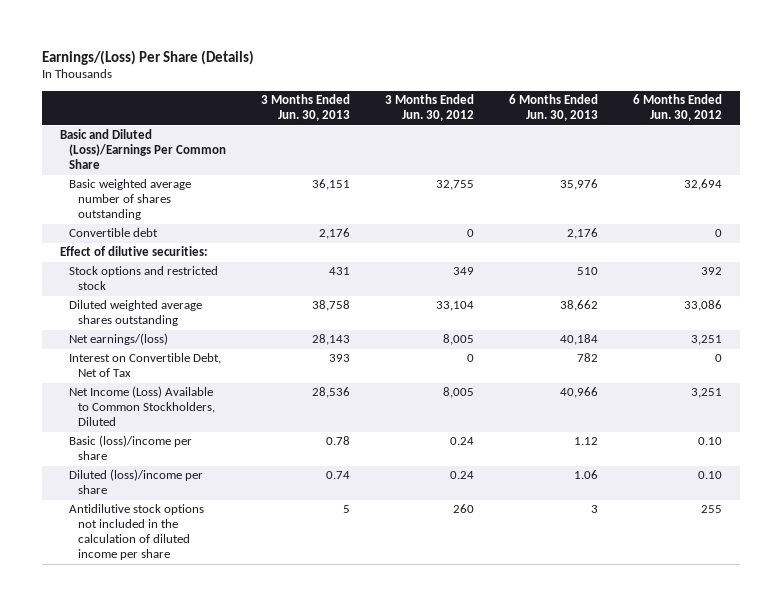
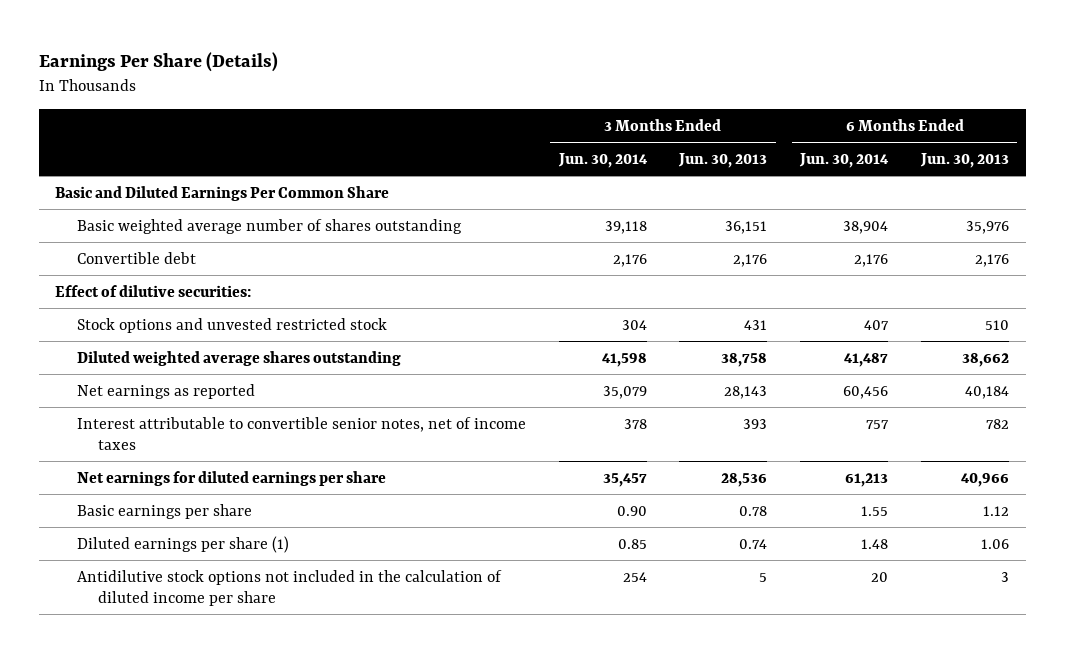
[42,49,255,65] Earnings/(Loss) Per Share (Details) -> [38,51,278,72] Earnings Per Share (Details)
[385,94,475,122] 3 Months Ended Jun. 30, 2012 -> none
[633,94,723,122] 6 Months Ended Jun. 30, 2012 -> none
none -> [557,153,648,169] Jun. 30, 2014
none -> [799,153,890,169] Jun. 30, 2014
[59,129,226,170] Basic and Diluted (Loss)/Earnings Per Common Share -> [55,185,390,201] Basic and Diluted Earnings Per Common Share
[68,266,218,291] Stock options and restricted stock -> [76,317,387,333] Stock options and unvested restricted stock
[68,333,168,346] Net earnings/(loss) -> [76,383,255,399] Net earnings as reported
[68,353,221,378] Interest on Convertible Debt, Net of Tax -> [76,416,526,450] Interest attributable to convertible senior notes, net of income taxes
[68,386,215,427] Net Income (Loss) Available to Common Stockholders, Diluted -> [76,470,386,486] Net earnings for diluted earnings per share
[68,435,192,461] Basic (loss)/income per share -> [76,503,252,519] Basic earnings per share
[68,469,203,495] Diluted (loss)/income per share -> [76,535,289,553] Diluted earnings per share (1)

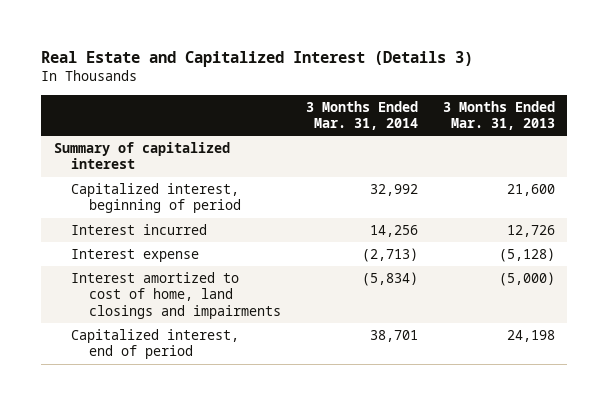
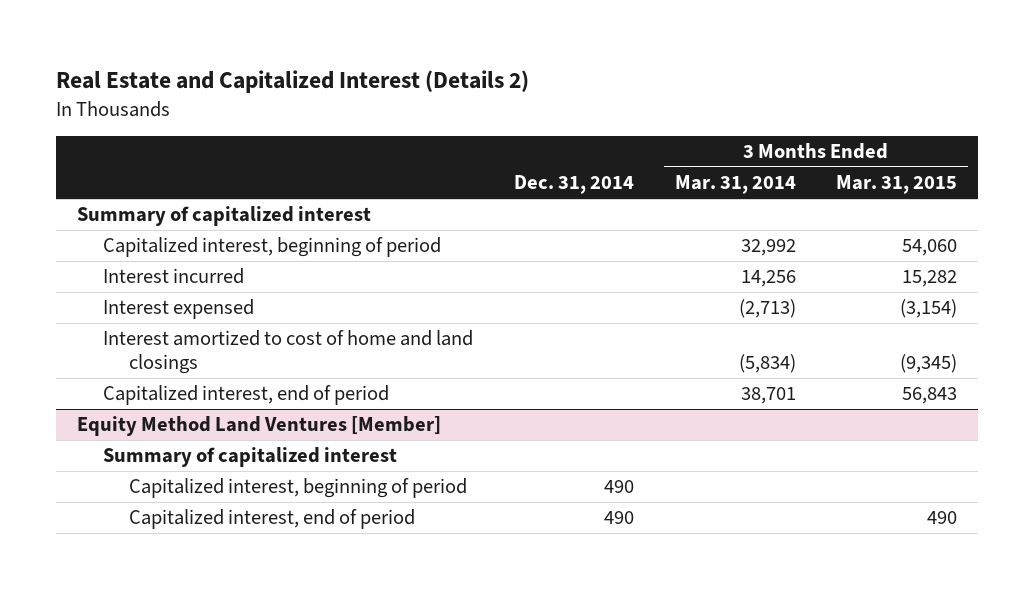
[41,50,474,67] Real Estate and Capitalized Interest (Details 3) -> [56,70,530,94] Real Estate and Capitalized Interest (Details 2)
[442,100,555,131] 3 Months Ended Mar. 31, 2013 -> none
none -> [513,175,634,195] Dec. 31, 2014
none -> [836,175,958,195] Mar. 31, 2015
[71,248,200,262] Interest expense -> [102,299,254,320] Interest expensed
[71,271,282,319] Interest amortized to cost of home, land closings and impairments -> [102,330,473,374] Interest amortized to cost of home and land closings
none -> [76,416,441,437] Equity Method Land Ventures [Member]
none -> [102,447,397,468] Summary of capitalized interest
none -> [128,478,467,499] Capitalized interest, beginning of period
none -> [128,509,415,530] Capitalized interest, end of period

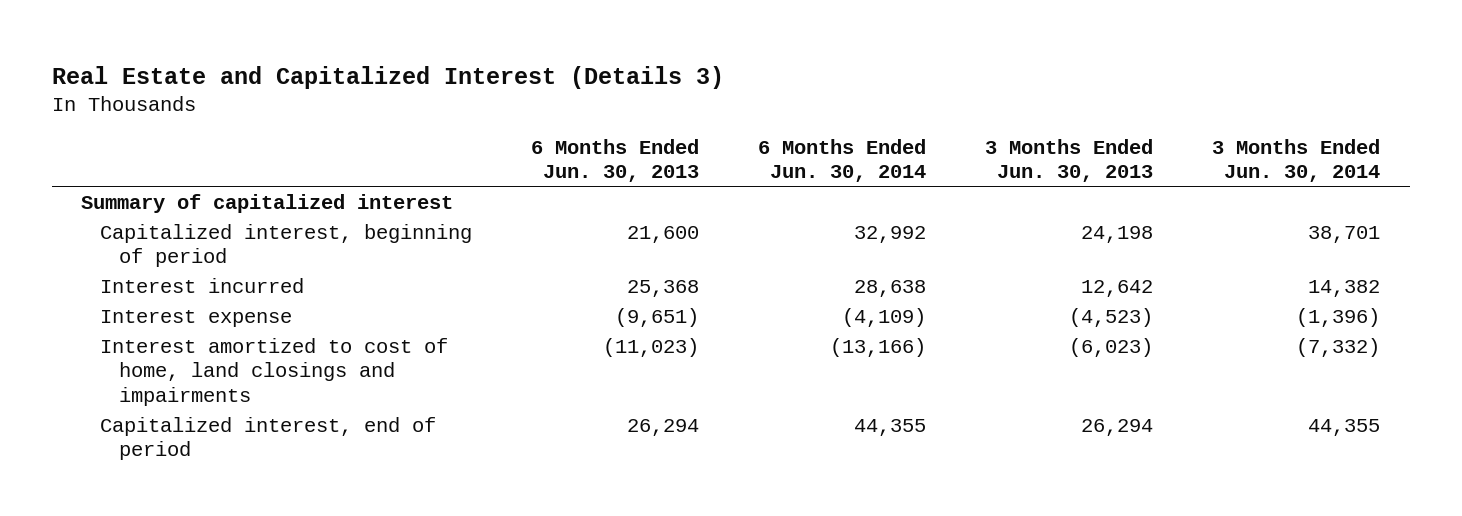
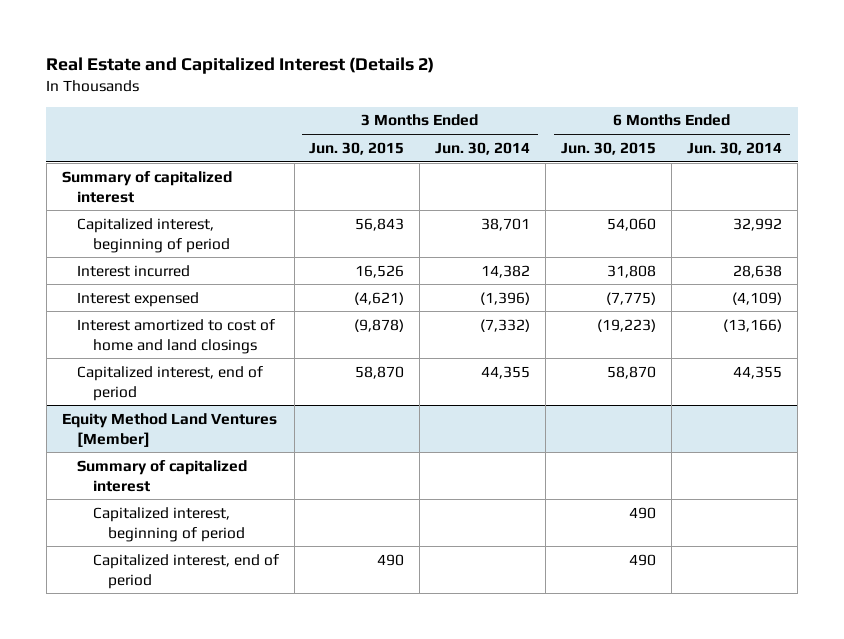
[51,65,724,89] Real Estate and Capitalized Interest (Details 3) -> [46,57,435,75] Real Estate and Capitalized Interest (Details 2)
[531,138,700,183] 6 Months Ended Jun. 30, 2013 -> none
[985,138,1154,183] 3 Months Ended Jun. 30, 2013 -> none
none -> [309,141,405,155] Jun. 30, 2015
none -> [561,141,657,155] Jun. 30, 2015
[100,309,293,327] Interest expense -> [77,291,200,307] Interest expensed
[100,337,449,406] Interest amortized to cost of home, land closings and impairments -> [77,318,276,354] Interest amortized to cost of home and land closings
none -> [61,412,277,447] Equity Method Land Ventures [Member]
none -> [77,459,248,492] Summary of capitalized interest
none -> [92,506,245,542] Capitalized interest, beginning of period
none -> [92,553,279,589] Capitalized interest, end of period

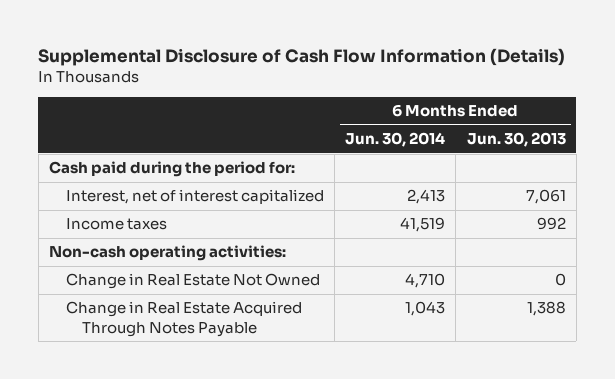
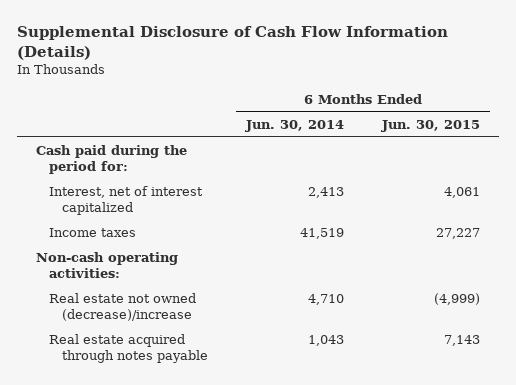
[466,132,566,148] Jun. 30, 2013 -> none
none -> [381,119,481,132] Jun. 30, 2015
[65,273,320,290] Change in Real Estate Not Owned -> [48,293,196,322] Real estate not owned (decrease)/increase
[65,301,302,337] Change in Real Estate Acquired Through Notes Payable -> [48,334,208,364] Real estate acquired through notes payable

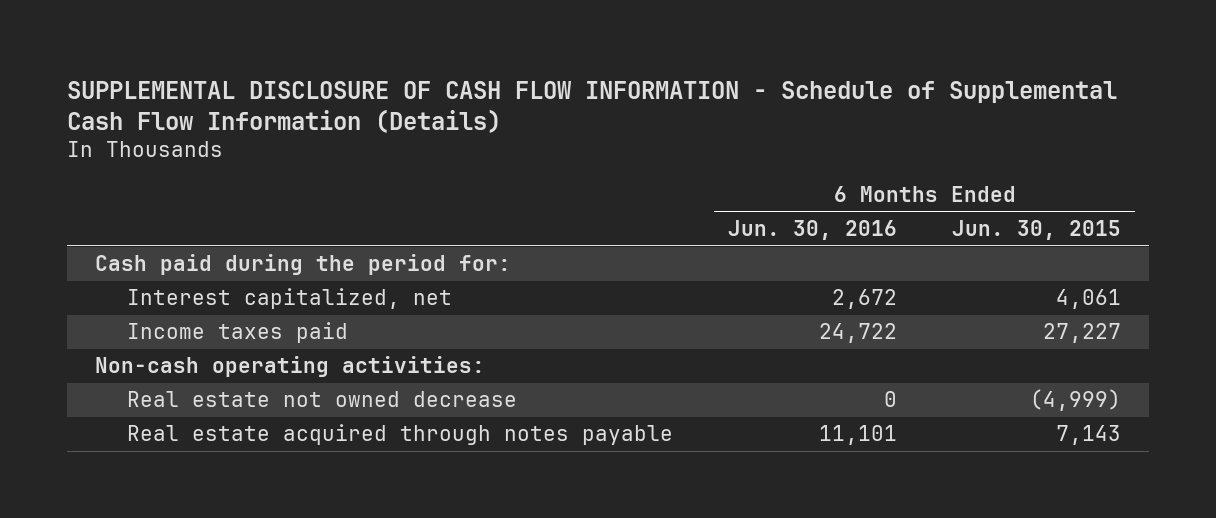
[17,25,449,60] Supplemental Disclosure of Cash Flow Information (Details) -> [67,80,1118,134] SUPPLEMENTAL DISCLOSURE OF CASH FLOW INFORMATION - Schedule of Supplemental Cash Flow Information (Details)
[244,119,344,132] Jun. 30, 2014 -> none
none -> [727,220,897,241] Jun. 30, 2016
[48,186,203,216] Interest, net of interest capitalized -> [126,288,452,310] Interest capitalized, net
[48,228,136,238] Income taxes -> [126,322,348,344] Income taxes paid
[48,293,196,322] Real estate not owned (decrease)/increase -> [126,391,517,408] Real estate not owned decrease

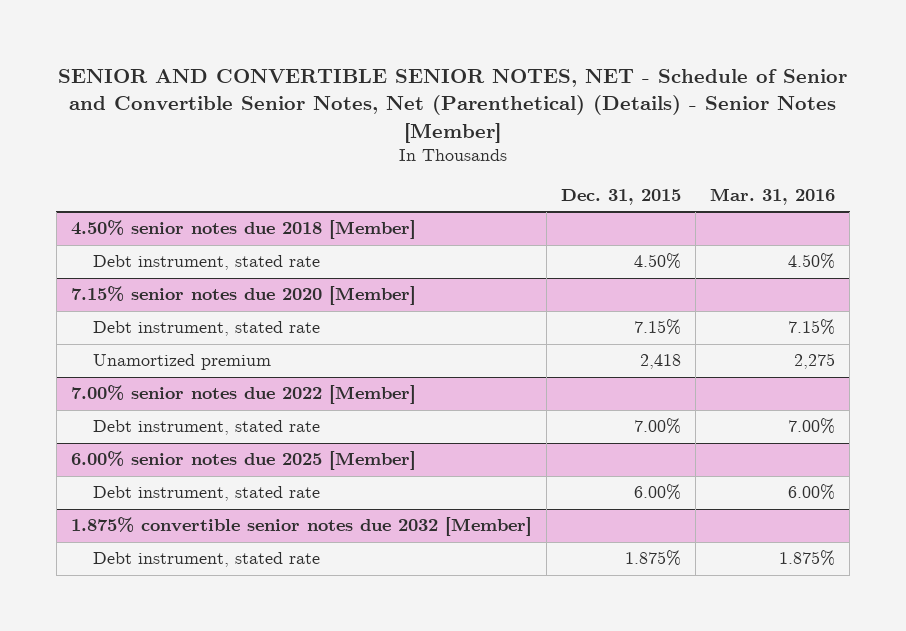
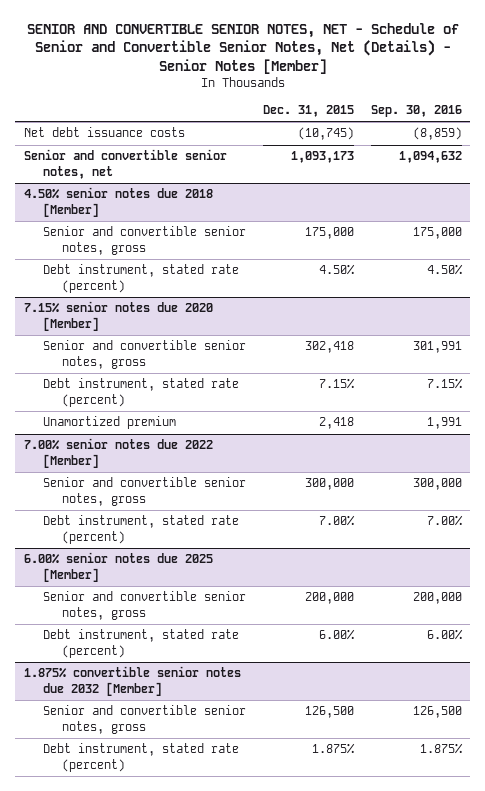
[57,69,847,143] SENIOR AND CONVERTIBLE SENIOR NOTES, NET - Schedule of Senior and Convertible Senior Notes, Net (Parenthetical) (Details) - Senior Notes [Member] -> [26,22,459,74] SENIOR AND CONVERTIBLE SENIOR NOTES, NET - Schedule of Senior and Convertible Senior Notes, Net (Details) - Senior Notes [Member]
[710,188,836,206] Mar. 31, 2016 -> none
none -> [370,105,462,118] Sep. 30, 2016
none -> [23,127,185,138] Net debt issuance costs
none -> [23,149,227,179] Senior and convertible senior notes, net
none -> [42,226,246,255] Senior and convertible senior notes, gross
[92,255,320,271] Debt instrument, stated rate -> [42,264,239,293] Debt instrument, stated rate (percent)
none -> [42,340,246,369] Senior and convertible senior notes, gross
[92,321,320,337] Debt instrument, stated rate -> [42,378,239,407] Debt instrument, stated rate (percent)
none -> [42,477,246,506] Senior and convertible senior notes, gross
[92,420,320,436] Debt instrument, stated rate -> [42,515,239,544] Debt instrument, stated rate (percent)
none -> [42,591,246,620] Senior and convertible senior notes, gross
[92,486,320,502] Debt instrument, stated rate -> [42,629,239,658] Debt instrument, stated rate (percent)
none -> [42,705,246,734] Senior and convertible senior notes, gross
[92,552,320,568] Debt instrument, stated rate -> [42,743,239,772] Debt instrument, stated rate (percent)

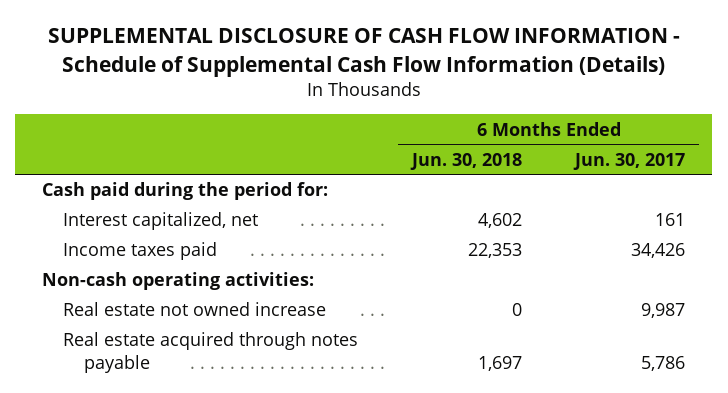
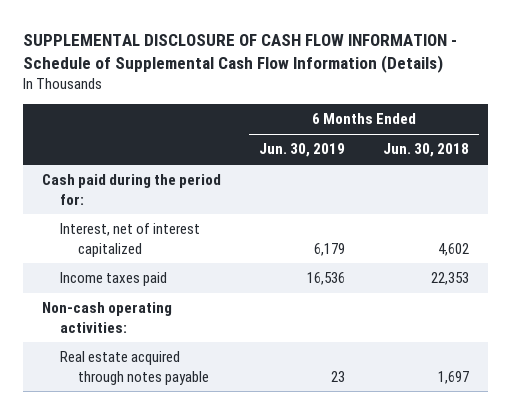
[573,152,686,170] Jun. 30, 2017 -> none
none -> [258,143,345,158] Jun. 30, 2019
[63,212,259,231] Interest capitalized, net -> [59,223,200,257] Interest, net of interest capitalized
[63,302,327,317] Real estate not owned increase -> none

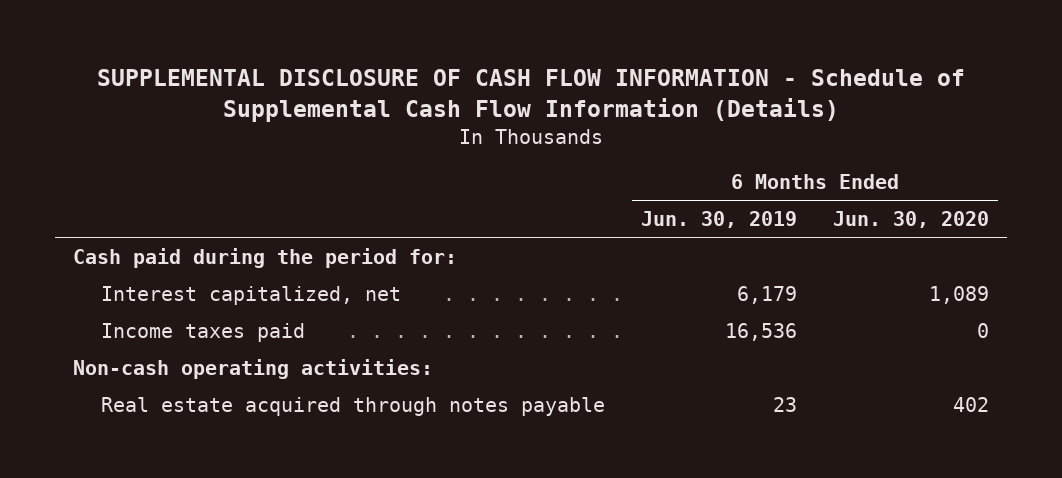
[383,143,470,158] Jun. 30, 2018 -> none
none -> [832,210,989,228] Jun. 30, 2020
[59,223,200,257] Interest, net of interest capitalized -> [100,285,401,305] Interest capitalized, net

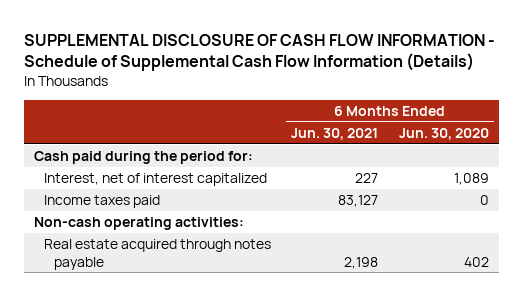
[640,210,797,228] Jun. 30, 2019 -> none
none -> [291,128,379,141] Jun. 30, 2021
[100,285,401,305] Interest capitalized, net -> [44,173,268,187] Interest, net of interest capitalized

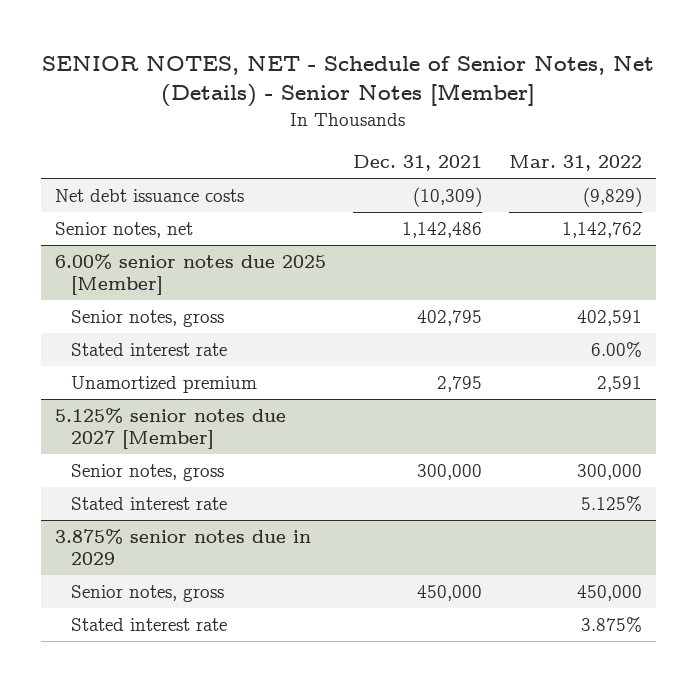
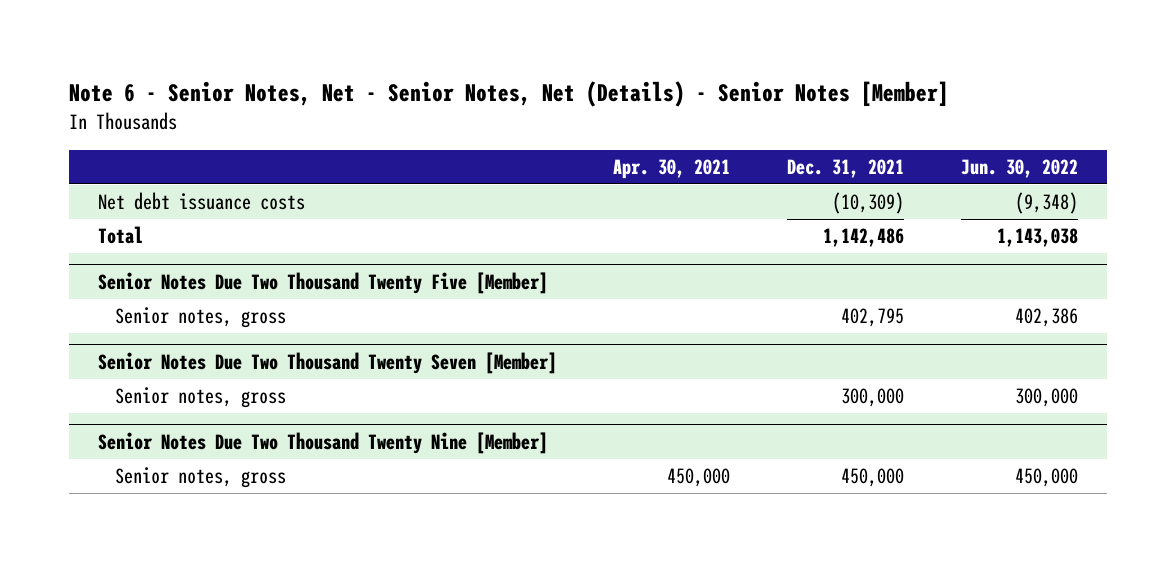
[42,55,655,108] SENIOR NOTES, NET - Schedule of Senior Notes, Net (Details) - Senior Notes [Member] -> [69,81,950,108] Note 6 - Senior Notes, Net - Senior Notes, Net (Details) - Senior Notes [Member]
[508,155,642,172] Mar. 31, 2022 -> none
none -> [613,159,731,180] Apr. 30, 2021
none -> [961,159,1079,179] Jun. 30, 2022
[54,222,193,239] Senior notes, net -> [97,226,143,245] Total
[54,254,326,296] 6.00% senior notes due 2025 [Member] -> [97,272,548,295] Senior Notes Due Two Thousand Twenty Five [Member]
[70,343,227,357] Stated interest rate -> none
[70,376,257,394] Unamortized premium -> none
[54,408,286,450] 5.125% senior notes due 2027 [Member] -> [97,352,557,375] Senior Notes Due Two Thousand Twenty Seven [Member]
[70,497,227,511] Stated interest rate -> none
[54,529,311,566] 3.875% senior notes due in 2029 -> [97,432,548,455] Senior Notes Due Two Thousand Twenty Nine [Member]
[70,618,227,632] Stated interest rate -> none

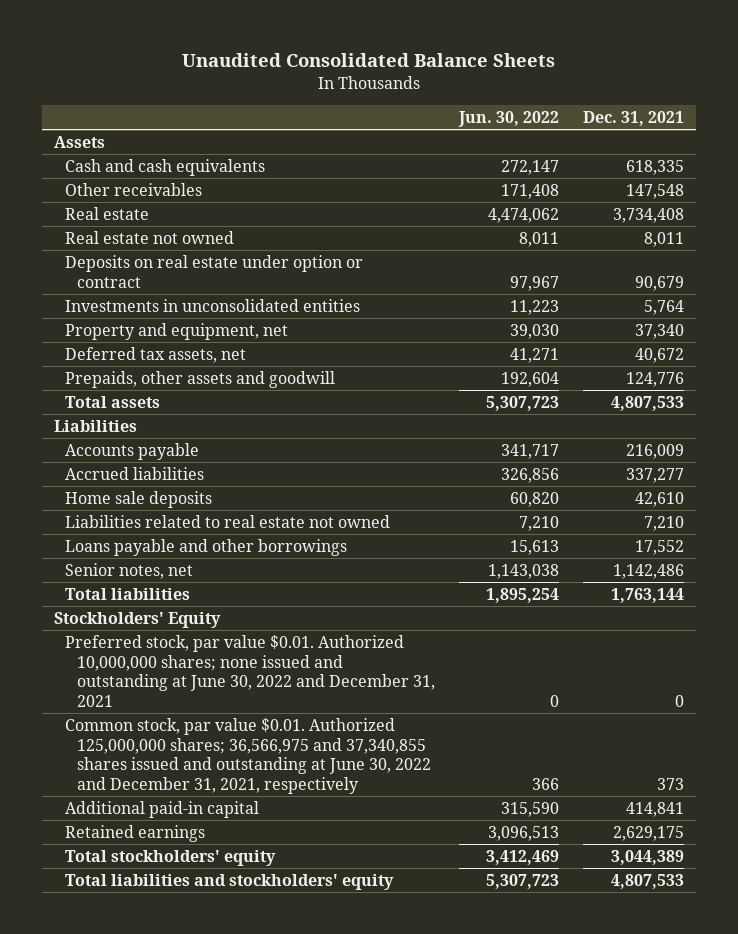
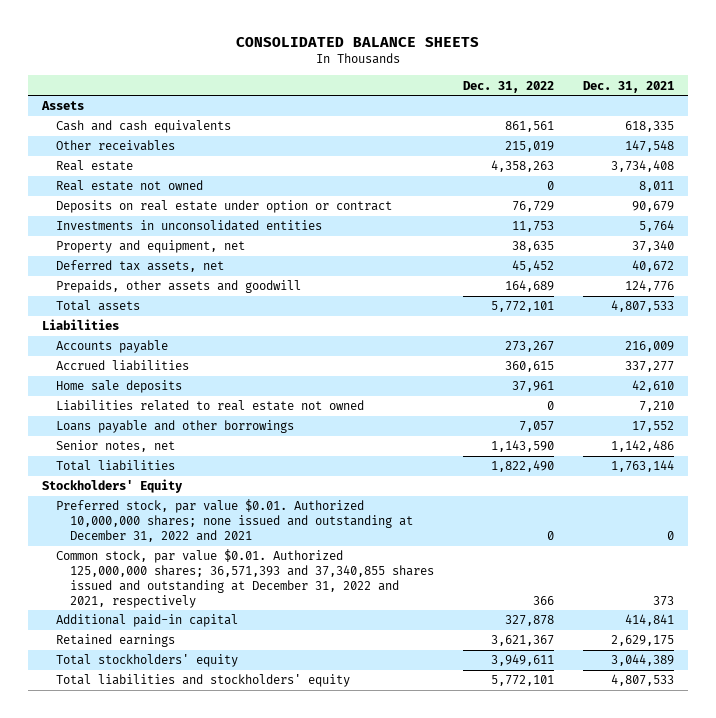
[181,53,555,68] Unaudited Consolidated Balance Sheets -> [235,36,479,47] CONSOLIDATED BALANCE SHEETS
[458,111,560,128] Jun. 30, 2022 -> none
none -> [462,80,554,93] Dec. 31, 2022
[65,634,436,708] Preferred stock, par value $0.01. Authorized 10,000,000 shares; none issued and outstanding at June 30, 2022 and December 31, 2021 -> [55,499,413,542] Preferred stock, par value $0.01. Authorized 10,000,000 shares; none issued and outstanding at December 31, 2022 and 2021
[65,717,432,795] Common stock, par value $0.01. Authorized 125,000,000 shares; 36,566,975 and 37,340,855 shares issued and outstanding at June 30, 2022 and December 31, 2021, respectively -> [55,549,434,608] Common stock, par value $0.01. Authorized 125,000,000 shares; 36,571,393 and 37,340,855 shares issued and outstanding at December 31, 2022 and 2021, respectively

